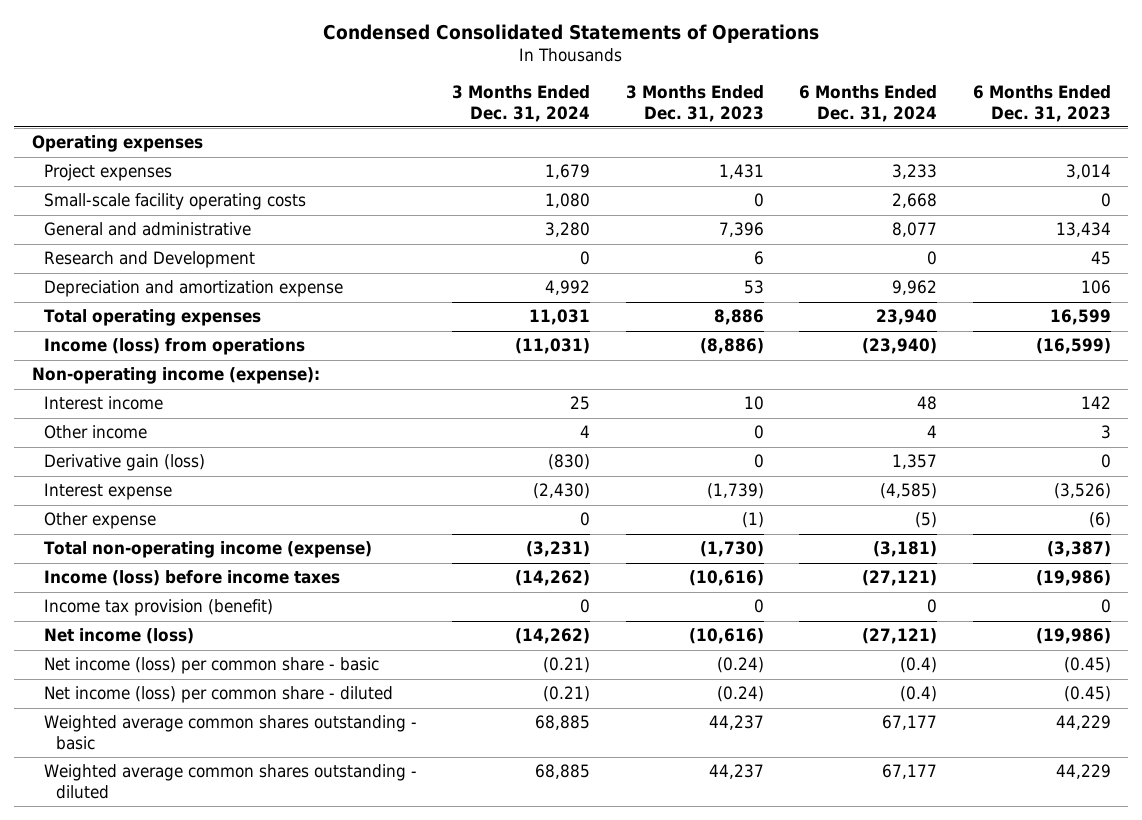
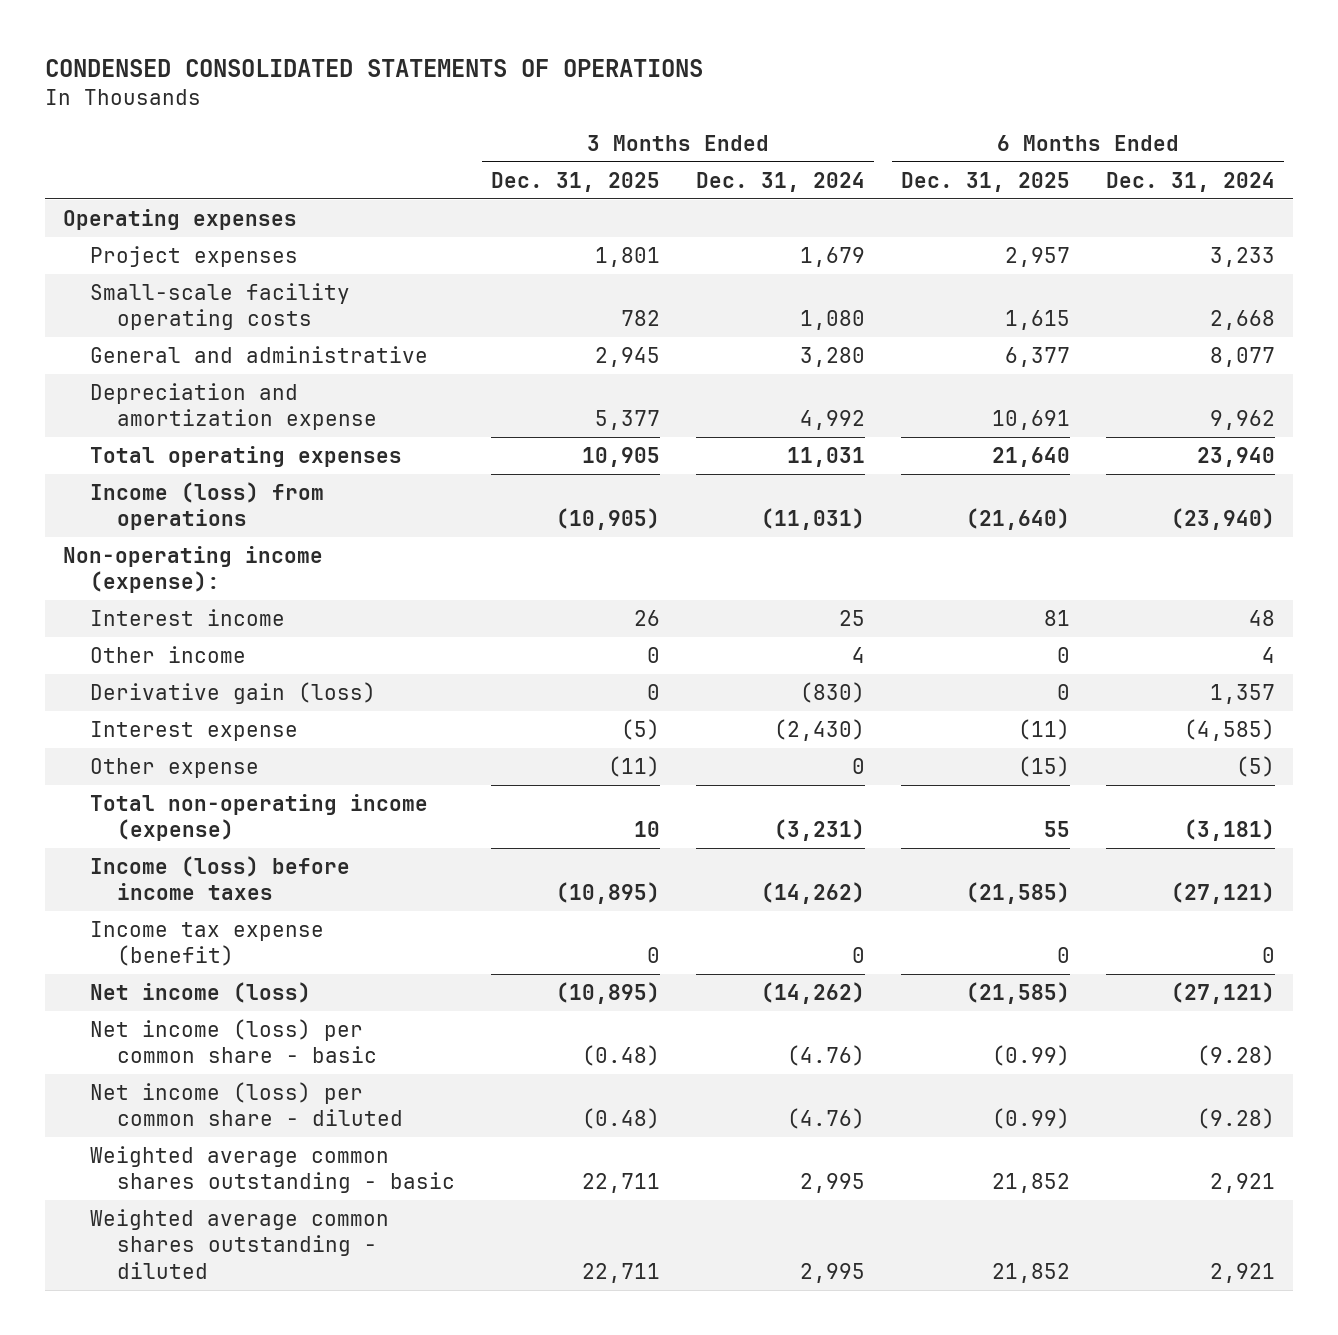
[323,24,820,44] Condensed Consolidated Statements of Operations -> [45,58,704,77] CONDENSED CONSOLIDATED STATEMENTS OF OPERATIONS
[625,85,764,122] 3 Months Ended Dec. 31, 2023 -> none
[972,85,1111,122] 6 Months Ended Dec. 31, 2023 -> none
none -> [490,171,660,192] Dec. 31, 2025
none -> [901,171,1071,192] Dec. 31, 2025
[43,251,255,269] Research and Development -> none
[43,599,273,617] Income tax provision (benefit) -> [89,920,324,967] Income tax expense (benefit)
[543,657,591,674] (0.21) -> [786,1045,865,1067] (4.76)
[900,657,938,674] (0.4) -> [1197,1045,1276,1067] (9.28)
[543,686,591,703] (0.21) -> [786,1108,865,1130] (4.76)
[900,686,938,703] (0.4) -> [1197,1108,1276,1130] (9.28)
[535,715,591,731] 68,885 -> [799,1173,865,1194] 2,995
[882,715,938,731] 67,177 -> [1210,1173,1276,1194] 2,921
[535,764,591,780] 68,885 -> [799,1262,865,1283] 2,995
[882,764,938,780] 67,177 -> [1210,1262,1276,1283] 2,921

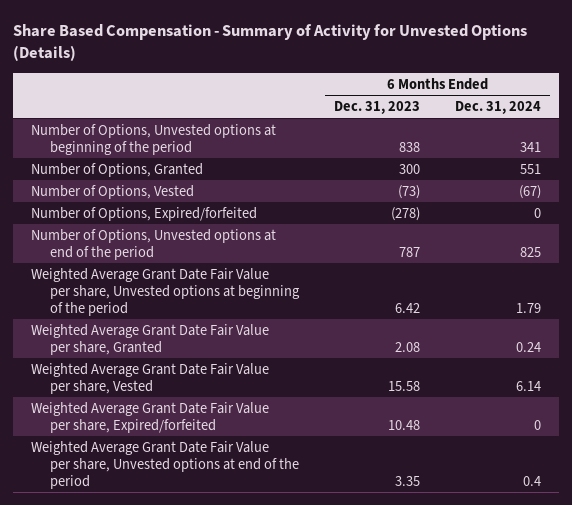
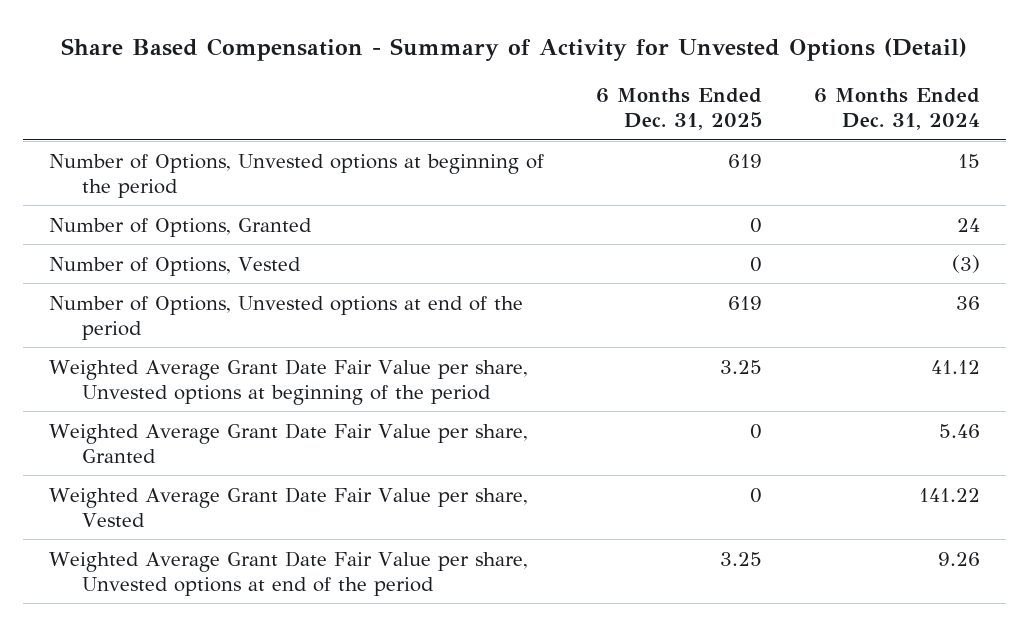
[13,23,528,62] Share Based Compensation - Summary of Activity for Unvested Options (Details) -> [61,37,968,61] Share Based Compensation - Summary of Activity for Unvested Options (Detail)
[334,101,421,115] Dec. 31, 2023 -> none
none -> [595,87,762,131] 6 Months Ended Dec. 31, 2025
[30,207,257,222] Number of Options, Expired/forfeited -> none
[30,402,269,433] Weighted Average Grant Date Fair Value per share, Expired/forfeited -> none
[520,141,542,152] 341 -> [957,153,980,168] 15
[520,164,542,175] 551 -> [956,217,980,232] 24
[519,185,542,200] (67) -> [951,254,980,273] (3)
[520,246,542,257] 825 -> [955,295,980,310] 36
[516,302,542,313] 1.79 -> [930,359,980,374] 41.12
[516,341,542,352] 0.24 -> [938,423,980,438] 5.46
[516,380,542,391] 6.14 -> [918,487,980,502] 141.22
[523,475,542,486] 0.4 -> [937,551,980,566] 9.26

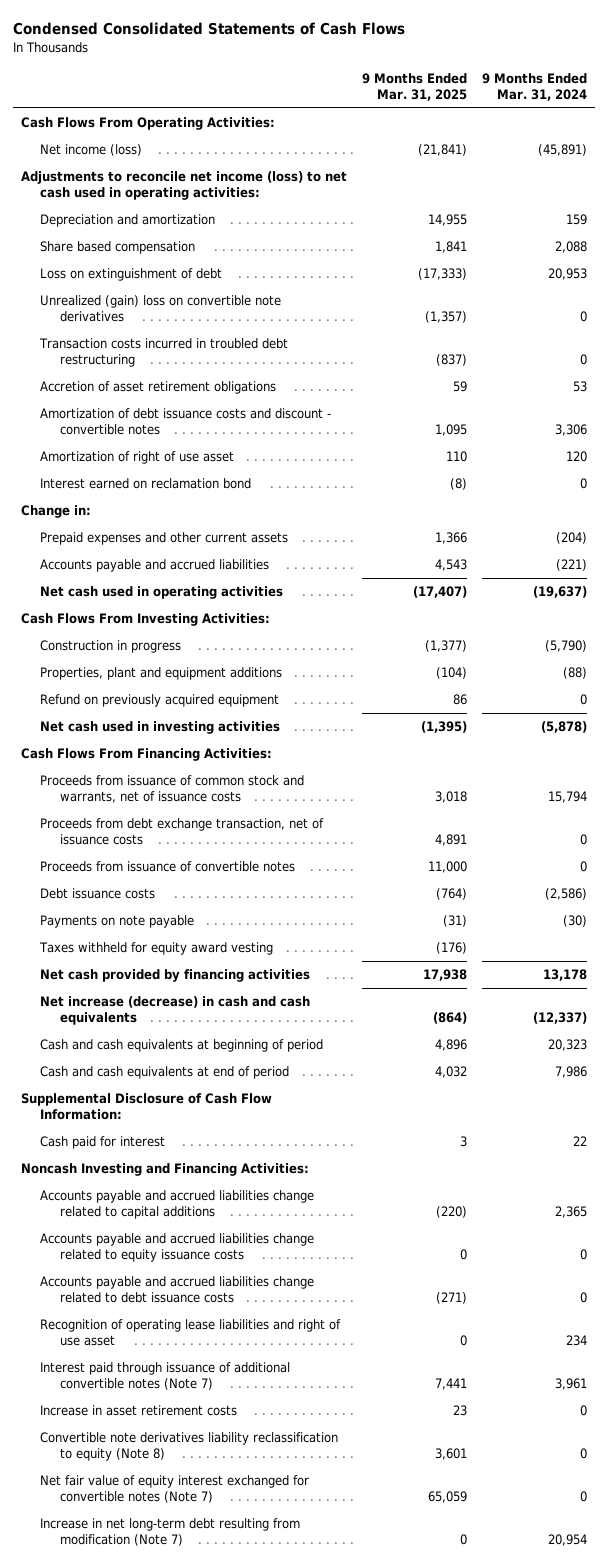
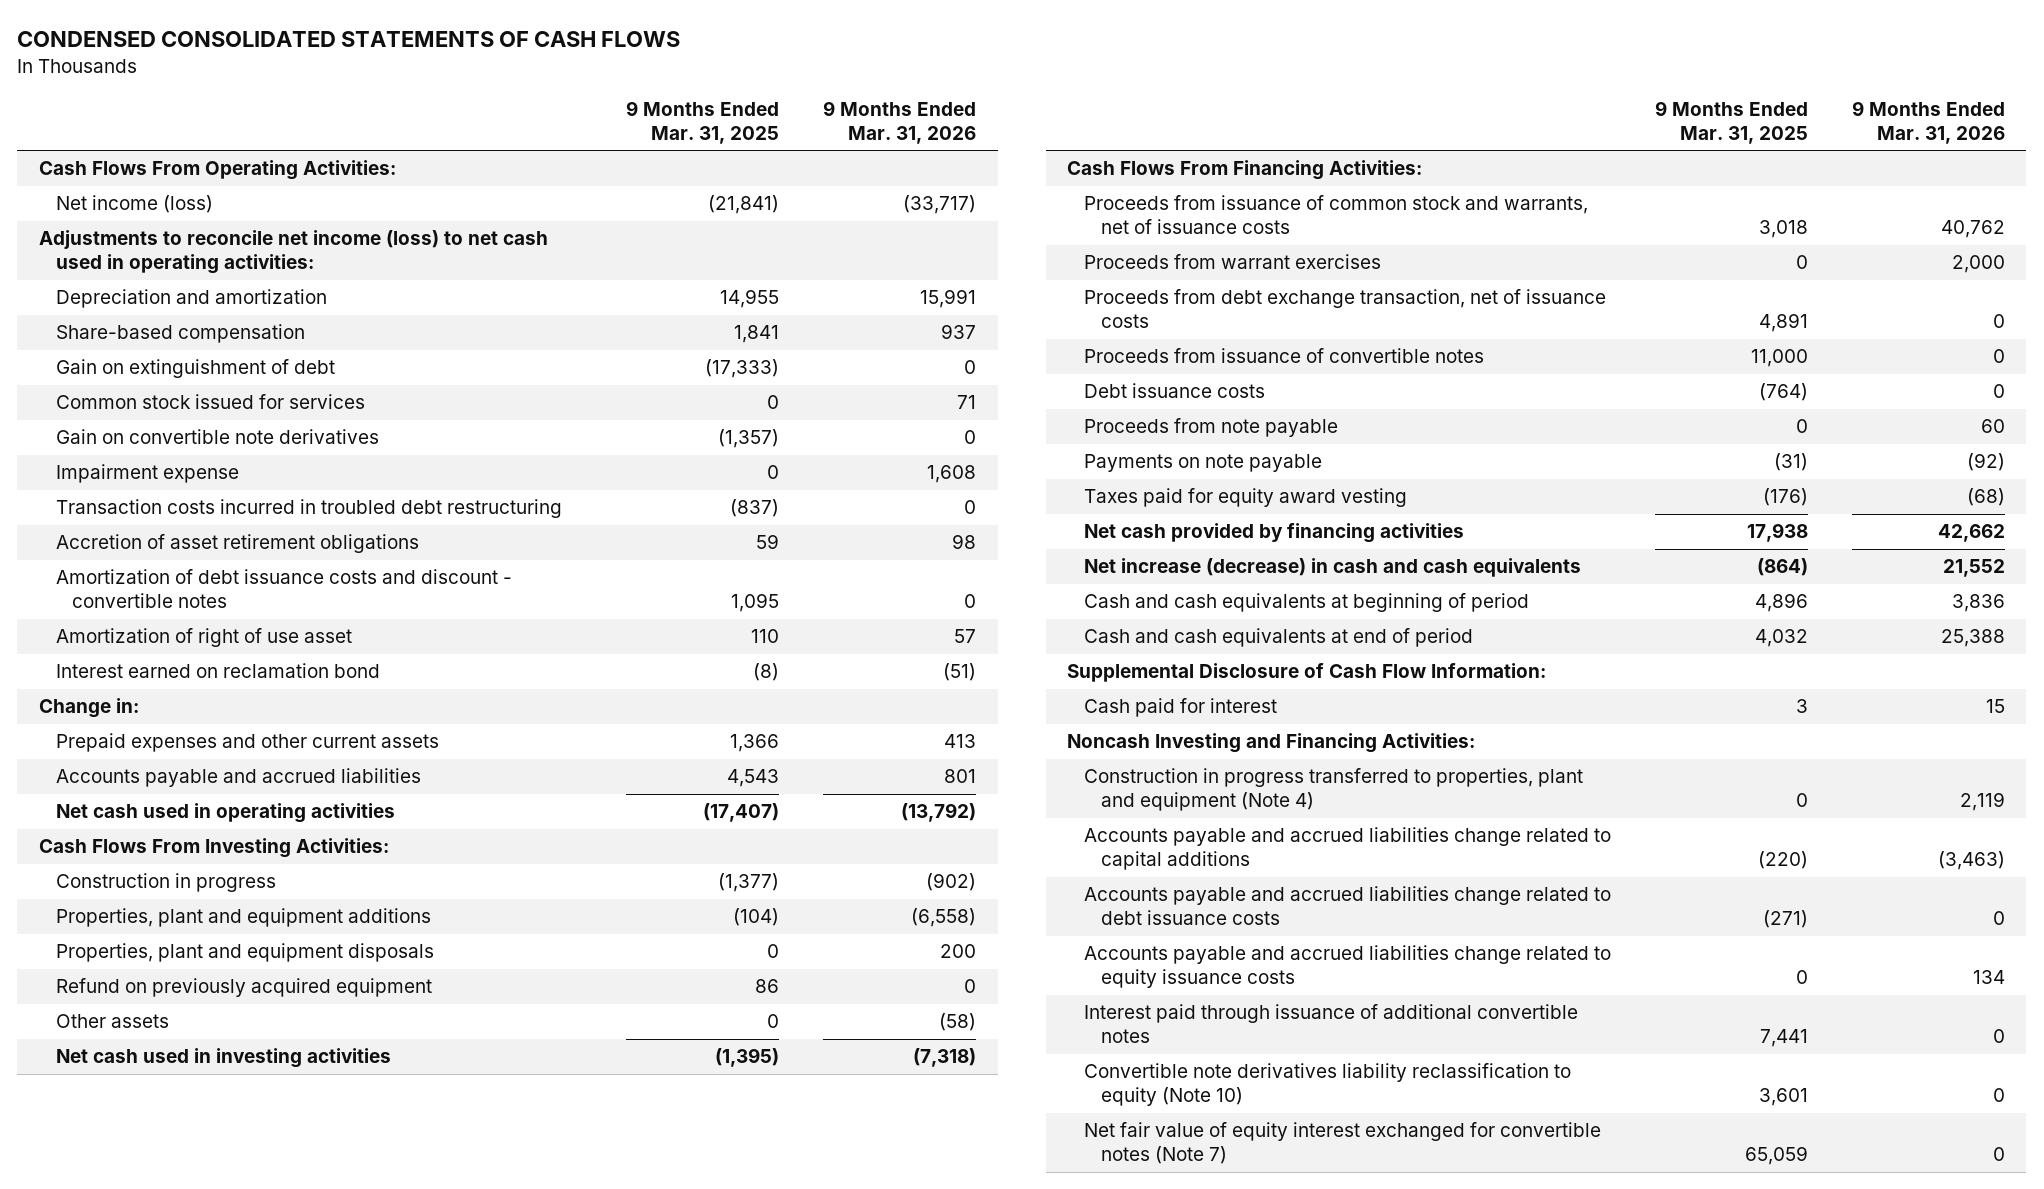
[13,21,406,35] Condensed Consolidated Statements of Cash Flows -> [17,30,681,47] CONDENSED CONSOLIDATED STATEMENTS OF CASH FLOWS
[482,72,588,102] 9 Months Ended Mar. 31, 2024 -> none
none -> [823,100,977,145] 9 Months Ended Mar. 31, 2026
[40,241,196,255] Share based compensation -> [55,324,305,344] Share-based compensation
[40,268,223,282] Loss on extinguishment of debt -> [55,359,335,379] Gain on extinguishment of debt
none -> [55,394,365,410] Common stock issued for services
[40,295,282,323] Unrealized (gain) loss on convertible note derivatives -> [55,429,379,445] Gain on convertible note derivatives
none -> [55,464,239,484] Impairment expense
none -> [55,943,434,963] Properties, plant and equipment disposals
none -> [55,1014,169,1029] Other assets
none -> [1084,254,1382,270] Proceeds from warrant exercises
none -> [1084,418,1339,438] Proceeds from note payable
[39,942,274,956] Taxes withheld for equity award vesting -> [1084,488,1408,508] Taxes paid for equity award vesting
none -> [1084,768,1584,812] Construction in progress transferred to properties, plant and equipment (Note 4)
[40,1319,342,1347] Recognition of operating lease liabilities and right of use asset -> none
[40,1405,238,1417] Increase in asset retirement costs -> none
[40,1233,315,1263] Accounts payable and accrued liabilities change related to equity issuance costs -> [1084,945,1612,989] Accounts payable and accrued liabilities change related to equity issuance costs
[40,1362,291,1391] Interest paid through issuance of additional convertible notes (Note 7) -> [1084,1004,1579,1044] Interest paid through issuance of additional convertible notes
[40,1432,339,1462] Convertible note derivatives liability reclassification to equity (Note 8) -> [1084,1063,1572,1107] Convertible note derivatives liability reclassification to equity (Note 10)
[40,1518,301,1547] Increase in net long-term debt resulting from modification (Note 7) -> none

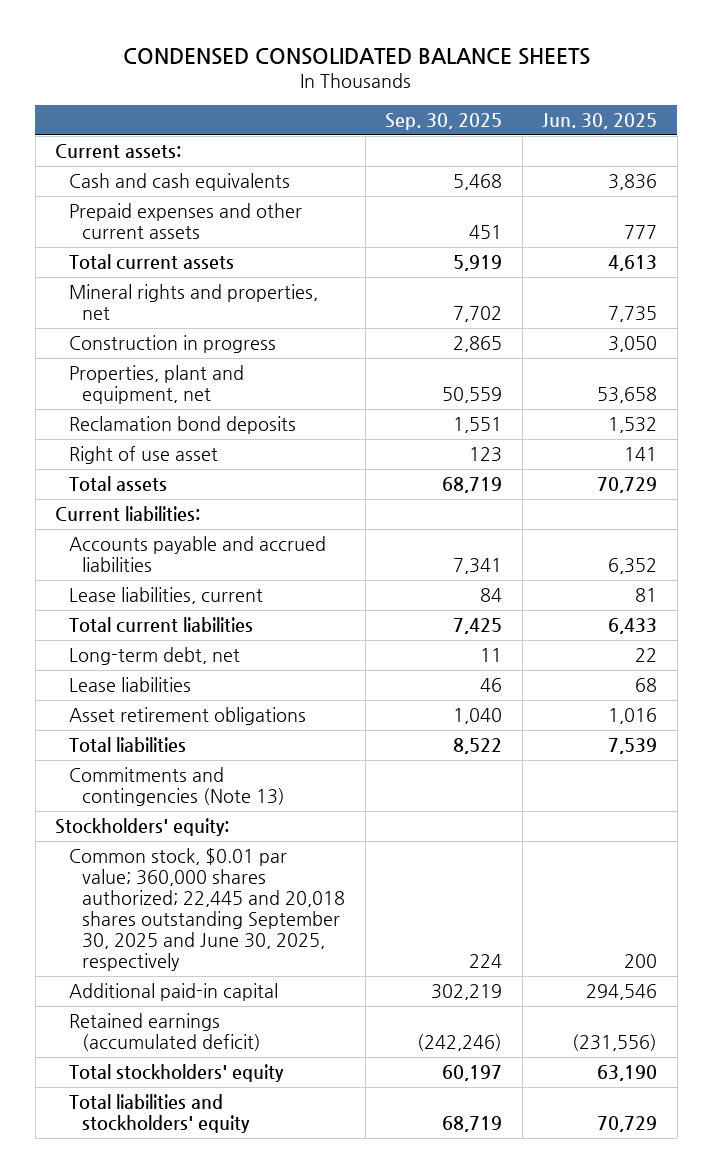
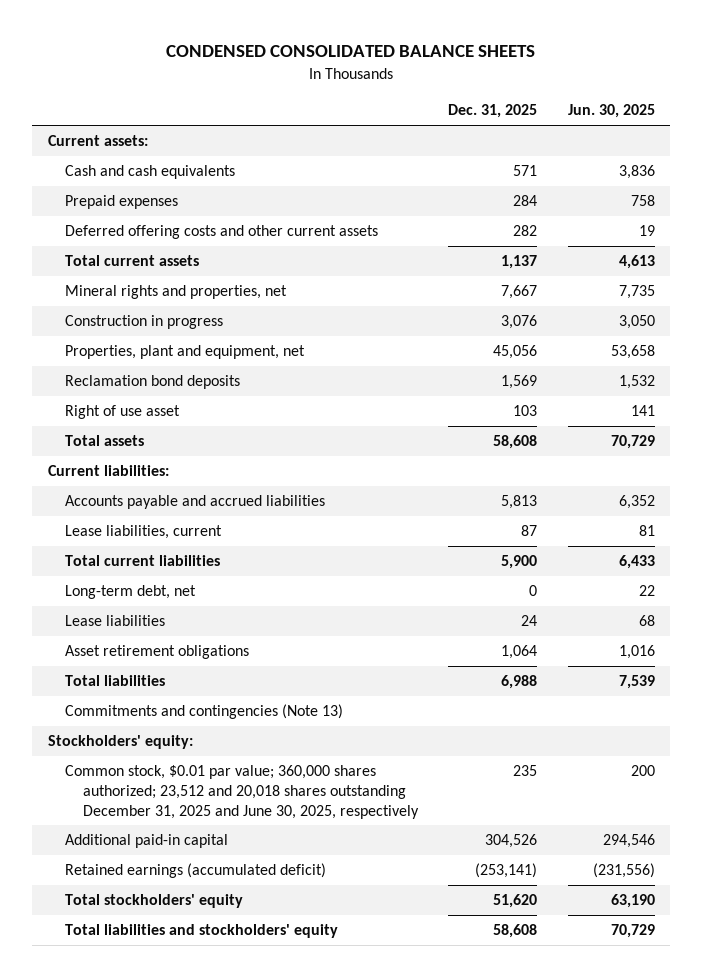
[385,113,503,131] Sep. 30, 2025 -> none
none -> [448,104,538,119] Dec. 31, 2025
[68,203,302,240] Prepaid expenses and other current assets -> none
none -> [65,195,179,210] Prepaid expenses
none -> [65,225,379,240] Deferred offering costs and other current assets
[68,848,346,971] Common stock, $0.01 par value; 360,000 shares authorized; 22,445 and 20,018 shares outstanding September 30, 2025 and June 30, 2025, respectively -> [65,765,419,819] Common stock, $0.01 par value; 360,000 shares authorized; 23,512 and 20,018 shares outstanding December 31, 2025 and June 30, 2025, respectively

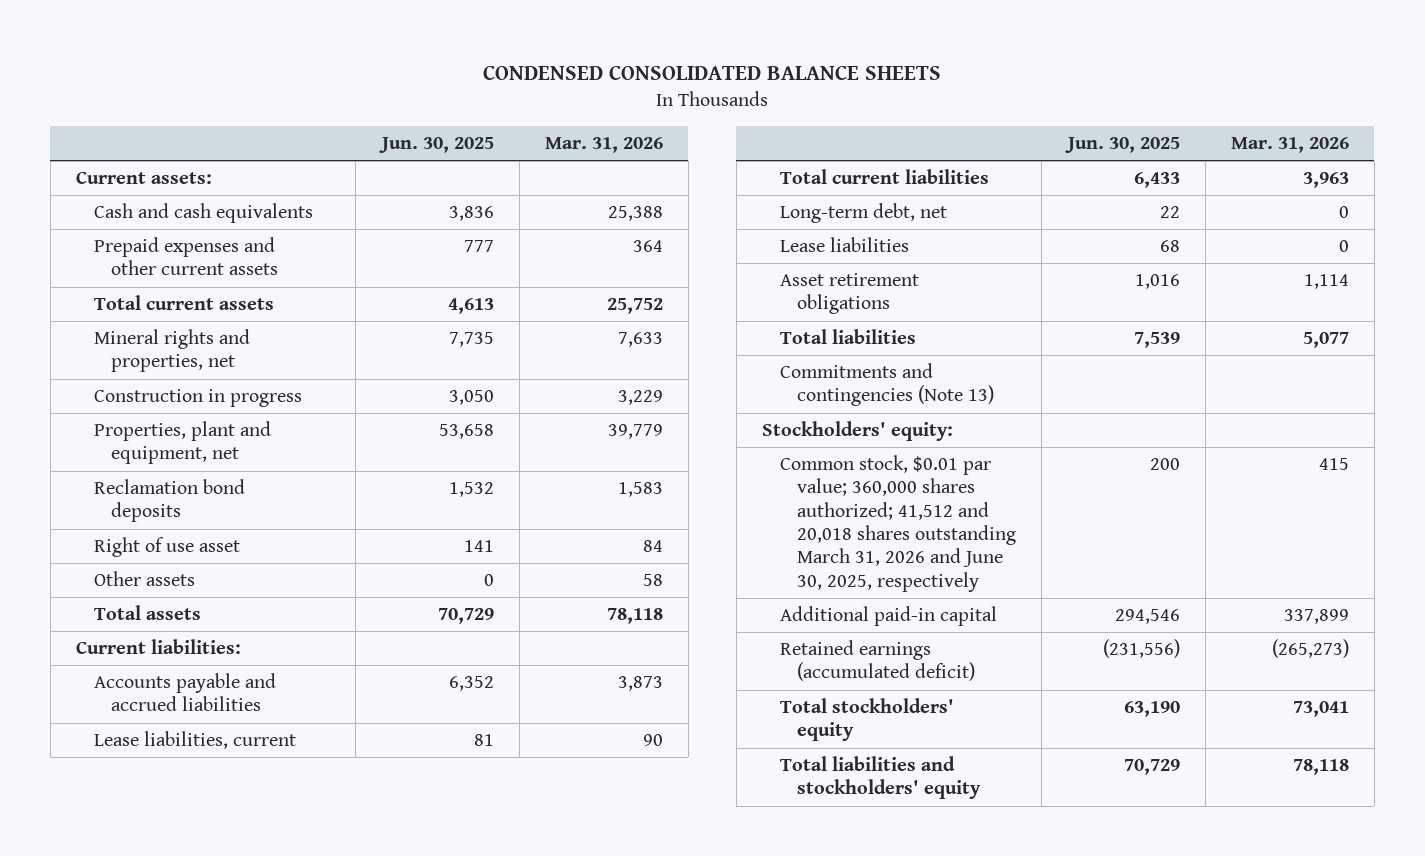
[448,104,538,119] Dec. 31, 2025 -> none
none -> [544,136,663,153] Mar. 31, 2026
[65,195,179,210] Prepaid expenses -> none
[65,225,379,240] Deferred offering costs and other current assets -> none
none -> [93,237,279,276] Prepaid expenses and other current assets
none -> [93,571,195,587] Other assets
[65,765,419,819] Common stock, $0.01 par value; 360,000 shares authorized; 23,512 and 20,018 shares outstanding December 31, 2025 and June 30, 2025, respectively -> [779,455,1017,592] Common stock, $0.01 par value; 360,000 shares authorized; 41,512 and 20,018 shares outstanding March 31, 2026 and June 30, 2025, respectively

